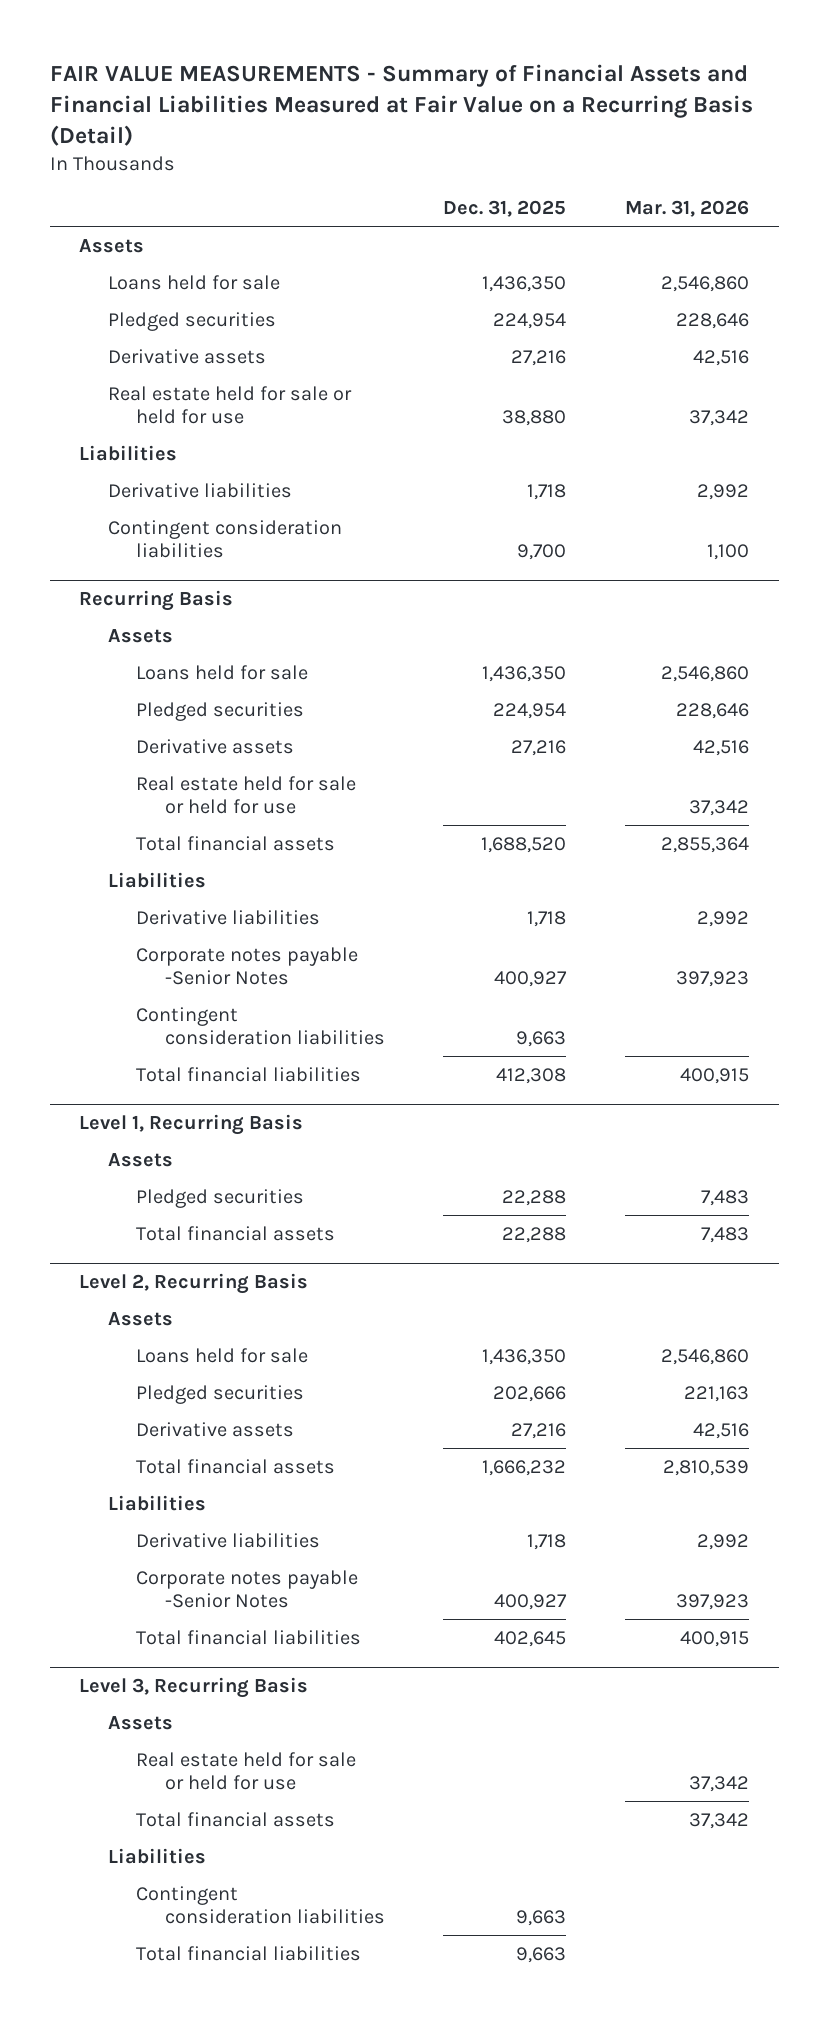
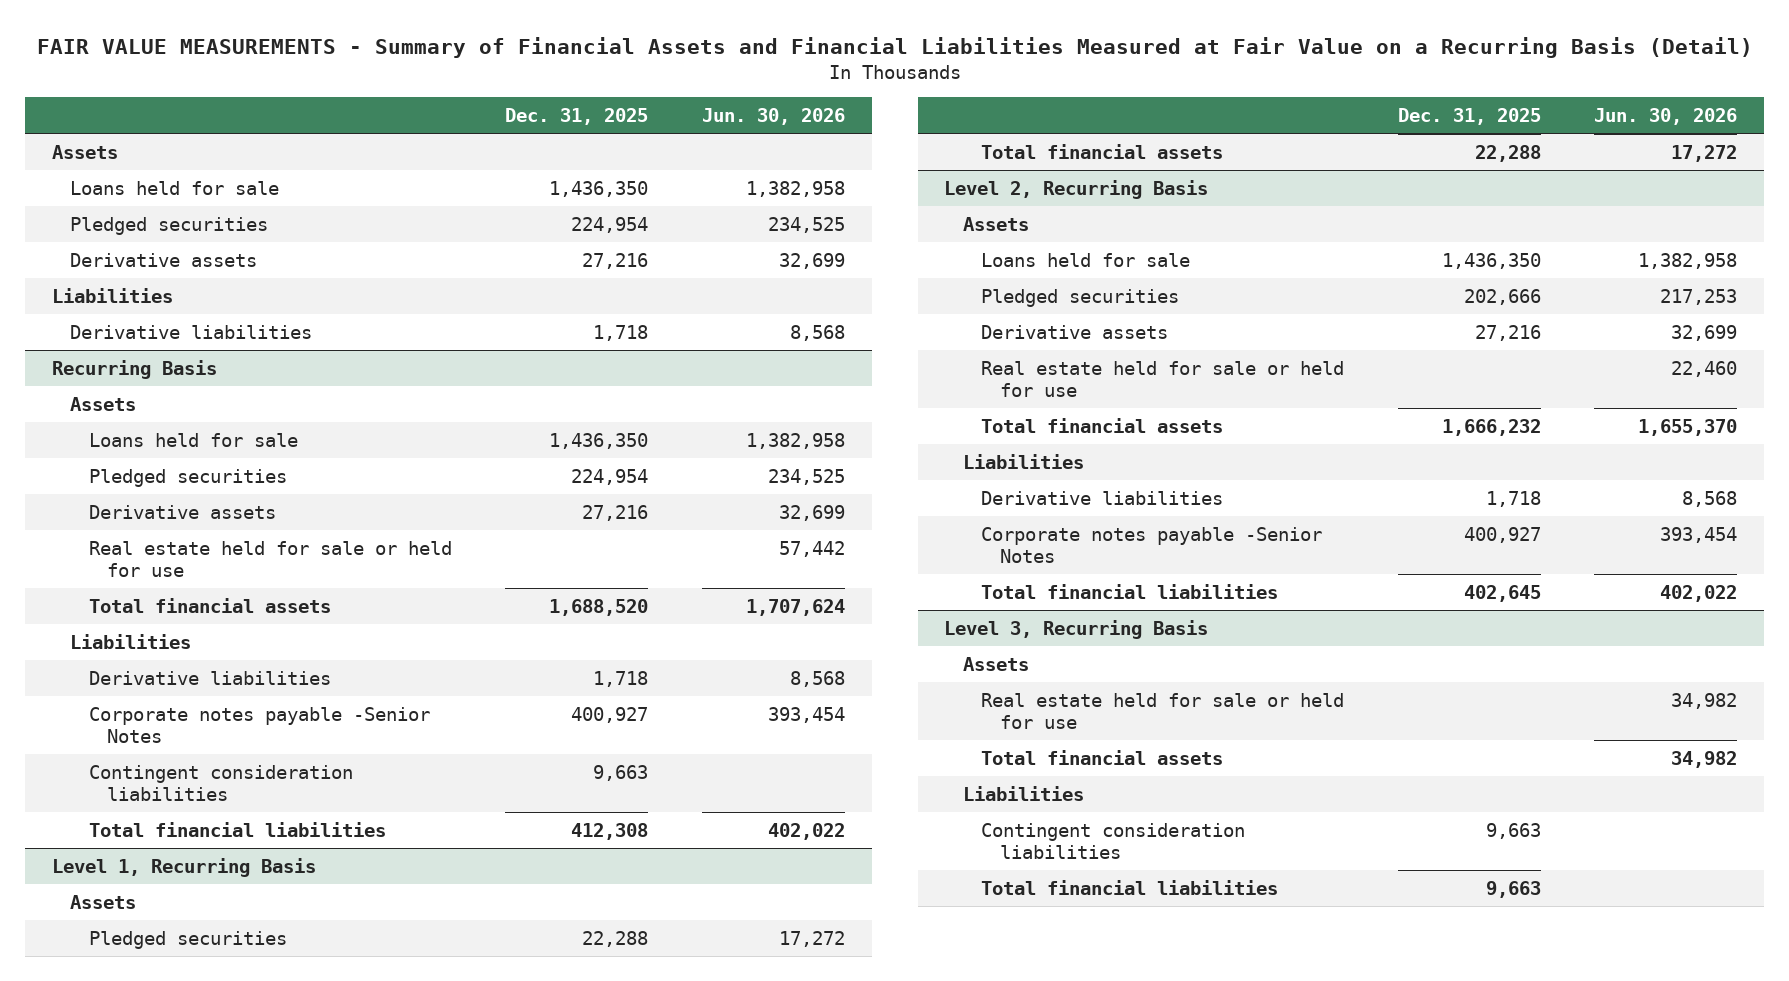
[625,200,750,218] Mar. 31, 2026 -> none
none -> [701,107,845,125] Jun. 30, 2026
[107,385,352,424] Real estate held for sale or held for use -> none
[107,519,342,558] Contingent consideration liabilities -> none
none -> [981,360,1345,397] Real estate held for sale or held for use

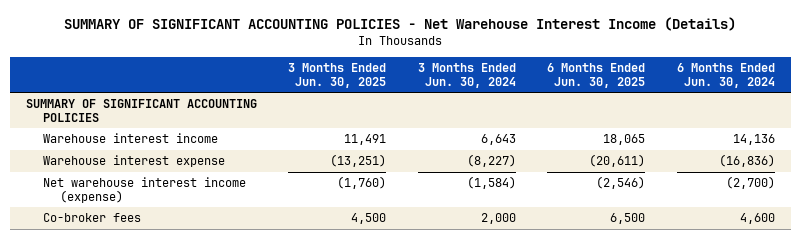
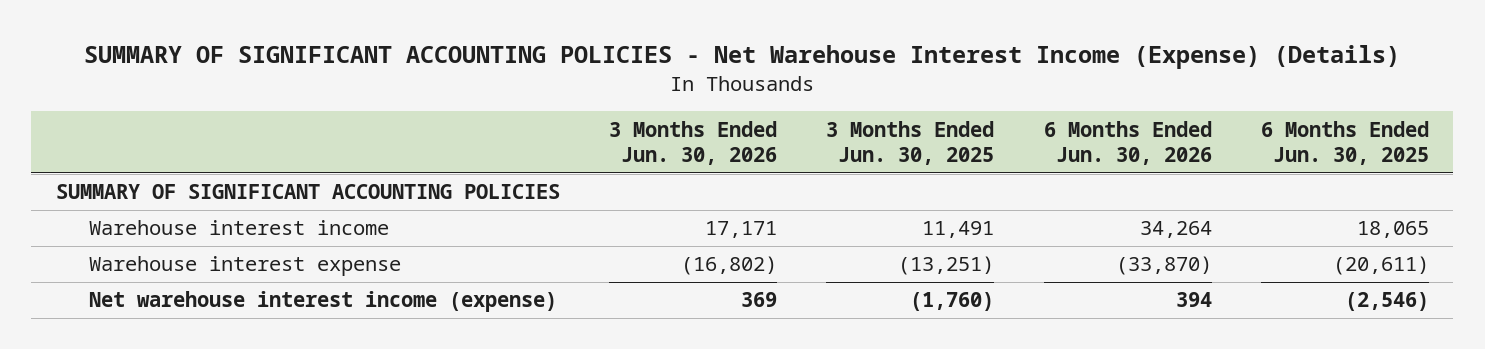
[64,16,737,31] SUMMARY OF SIGNIFICANT ACCOUNTING POLICIES - Net Warehouse Interest Income (Details) -> [84,45,1401,70] SUMMARY OF SIGNIFICANT ACCOUNTING POLICIES - Net Warehouse Interest Income (Expense) (Details)
[417,63,516,88] 3 Months Ended Jun. 30, 2024 -> none
[676,63,775,88] 6 Months Ended Jun. 30, 2024 -> none
none -> [609,120,778,166] 3 Months Ended Jun. 30, 2026
none -> [1043,120,1212,166] 6 Months Ended Jun. 30, 2026
[42,213,141,223] Co-broker fees -> none

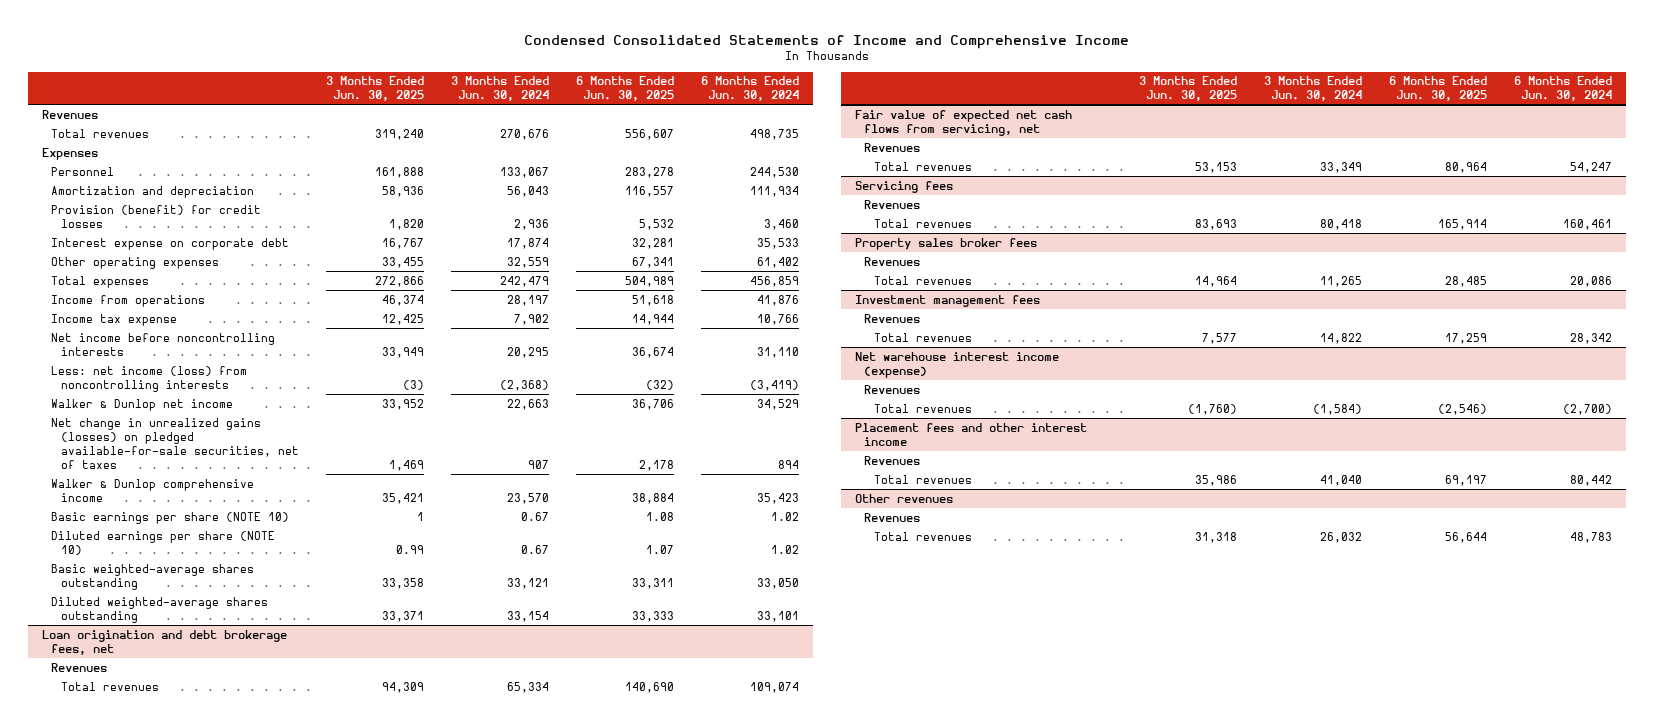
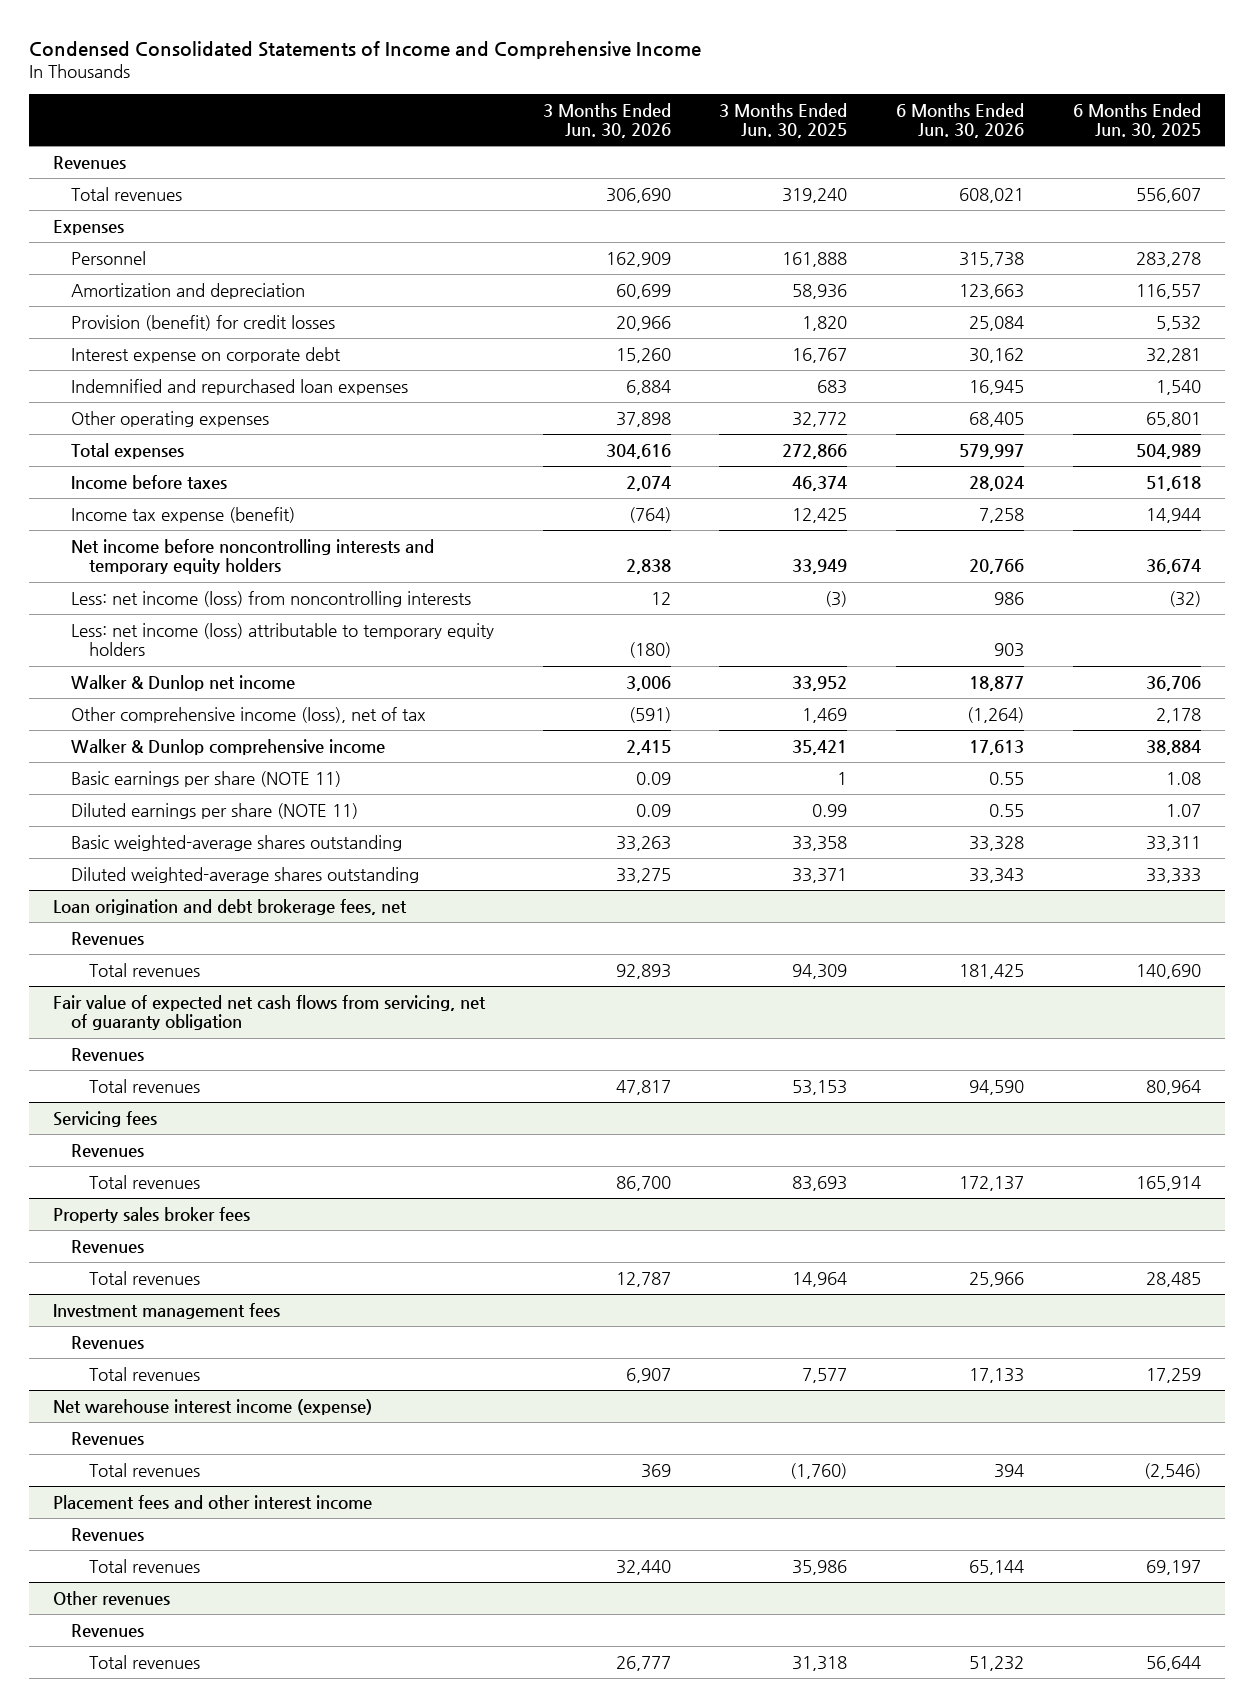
[450,76,549,102] 3 Months Ended Jun. 30, 2024 -> none
[701,76,800,102] 6 Months Ended Jun. 30, 2024 -> none
none -> [542,102,671,139] 3 Months Ended Jun. 30, 2026
none -> [896,102,1025,139] 6 Months Ended Jun. 30, 2026
none -> [71,378,409,395] Indemnified and repurchased loan expenses
[381,256,424,268] 33,455 -> [792,411,848,427] 32,772
[632,256,675,268] 67,341 -> [1145,411,1201,427] 65,801
[51,294,206,307] Income from operations -> [71,474,228,490] Income before taxes
[51,313,178,326] Income tax expense -> [71,506,296,523] Income tax expense (benefit)
[51,332,276,356] Net income before noncontrolling interests -> [71,538,435,575] Net income before noncontrolling interests and temporary equity holders
none -> [71,622,495,657] Less: net income (loss) attributable to temporary equity holders
[51,417,299,469] Net change in unrealized gains (losses) on pledged available-for-sale securities, net of taxes -> [71,706,427,723] Other comprehensive income (loss), net of tax
[51,511,290,524] Basic earnings per share (NOTE 10) -> [71,770,342,787] Basic earnings per share (NOTE 11)
[51,530,276,555] Diluted earnings per share (NOTE 10) -> [71,802,359,819] Diluted earnings per share (NOTE 11)
[854,109,1072,136] Fair value of expected net cash flows from servicing, net -> [53,994,487,1031] Fair value of expected net cash flows from servicing, net of guaranty obligation

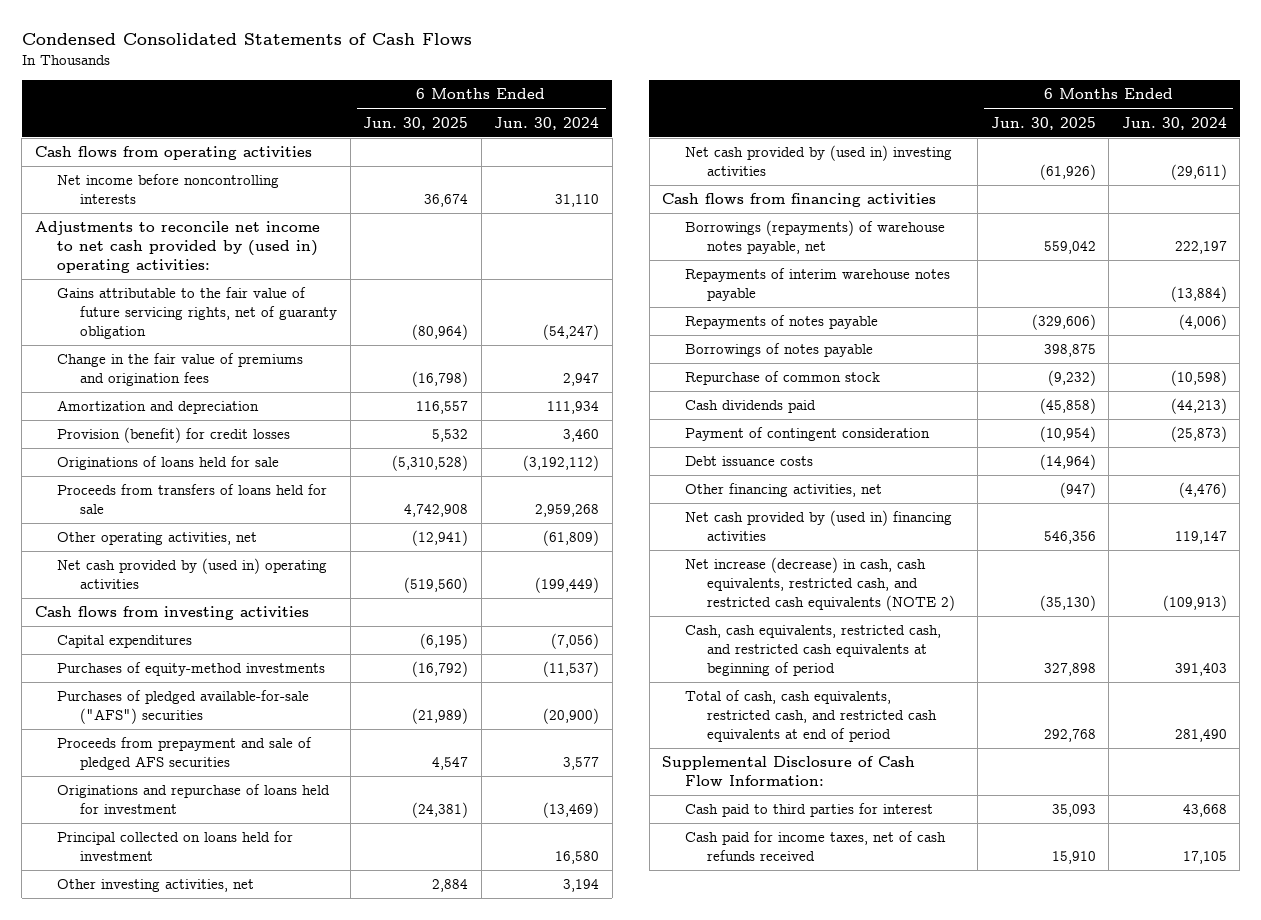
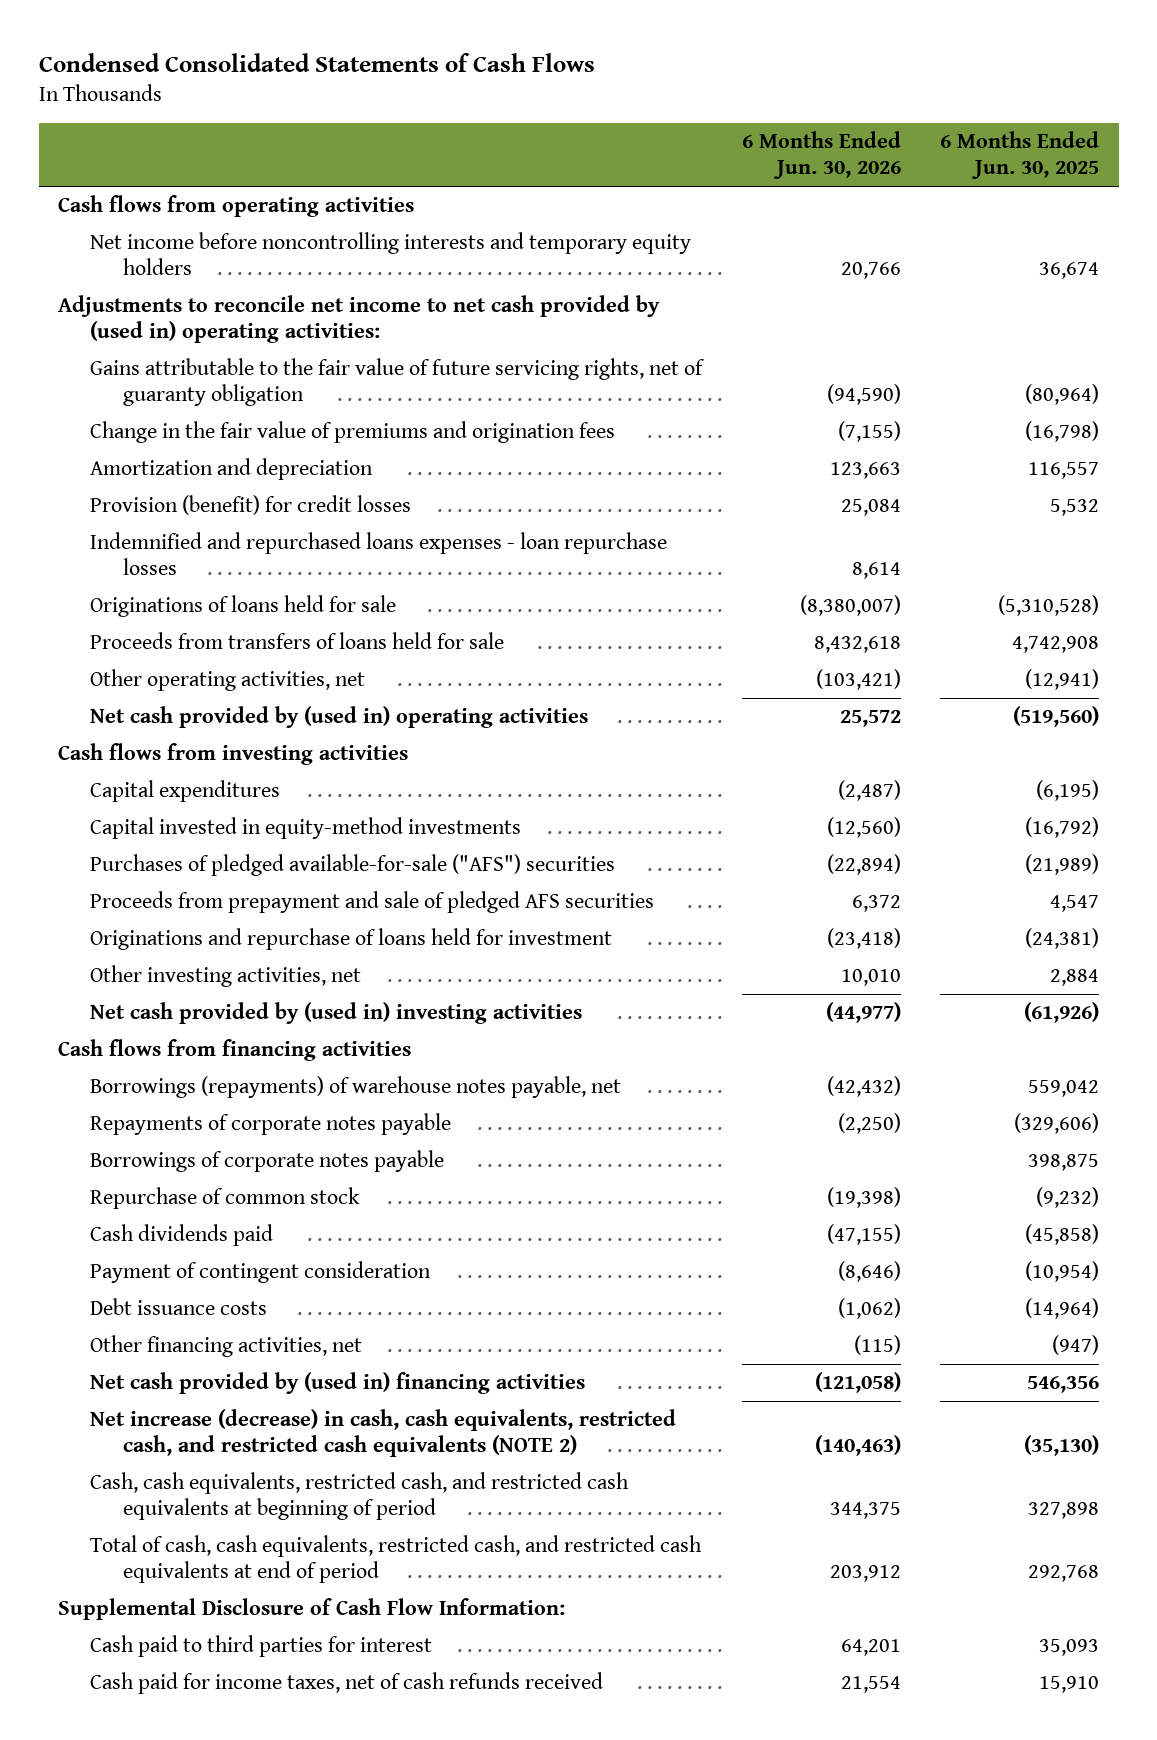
[494,116,600,130] Jun. 30, 2024 -> none
none -> [741,131,901,180] 6 Months Ended Jun. 30, 2026
[57,174,280,205] Net income before noncontrolling interests -> [90,232,692,276] Net income before noncontrolling interests and temporary equity holders
none -> [90,532,668,576] Indemnified and repurchased loans expenses - loan repurchase losses
[57,662,326,677] Purchases of equity-method investments -> [90,817,522,840] Capital invested in equity-method investments
[57,831,294,862] Principal collected on loans held for investment -> none
[684,268,950,302] Repayments of interim warehouse notes payable -> none
[684,315,878,330] Repayments of notes payable -> [90,1113,452,1136] Repayments of corporate notes payable
[684,343,873,358] Borrowings of notes payable -> [90,1150,445,1173] Borrowings of corporate notes payable

